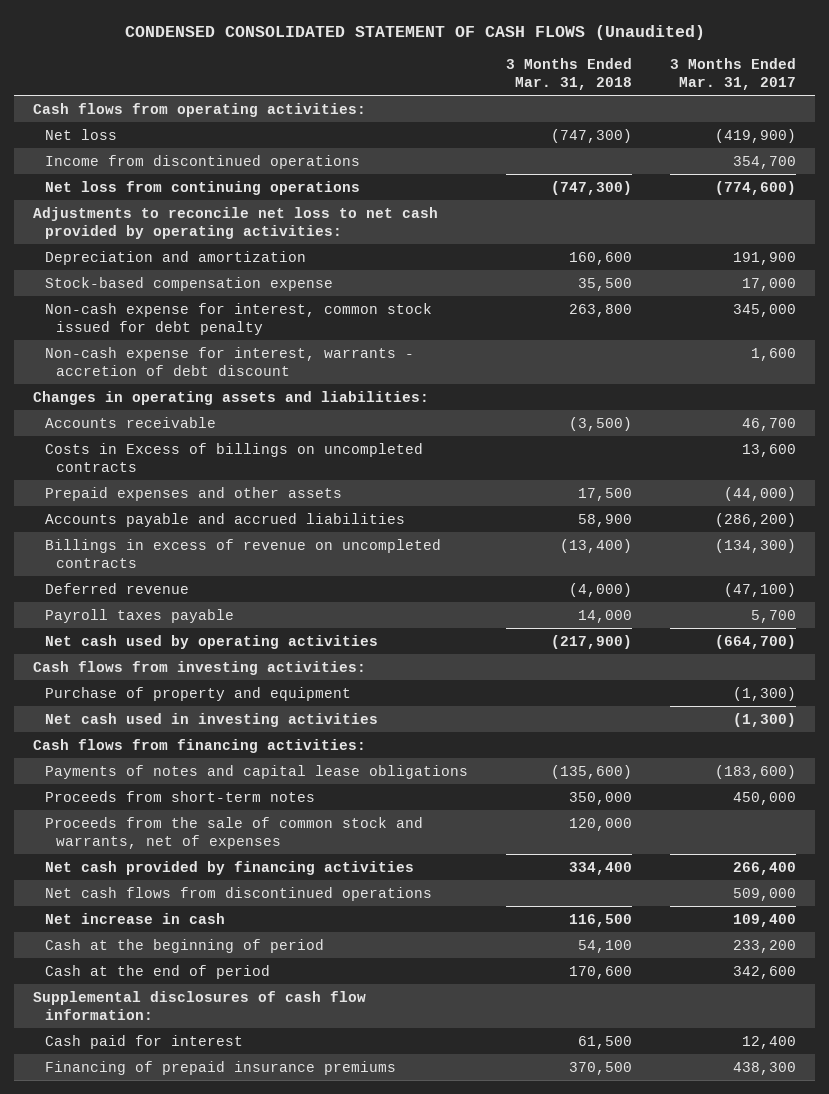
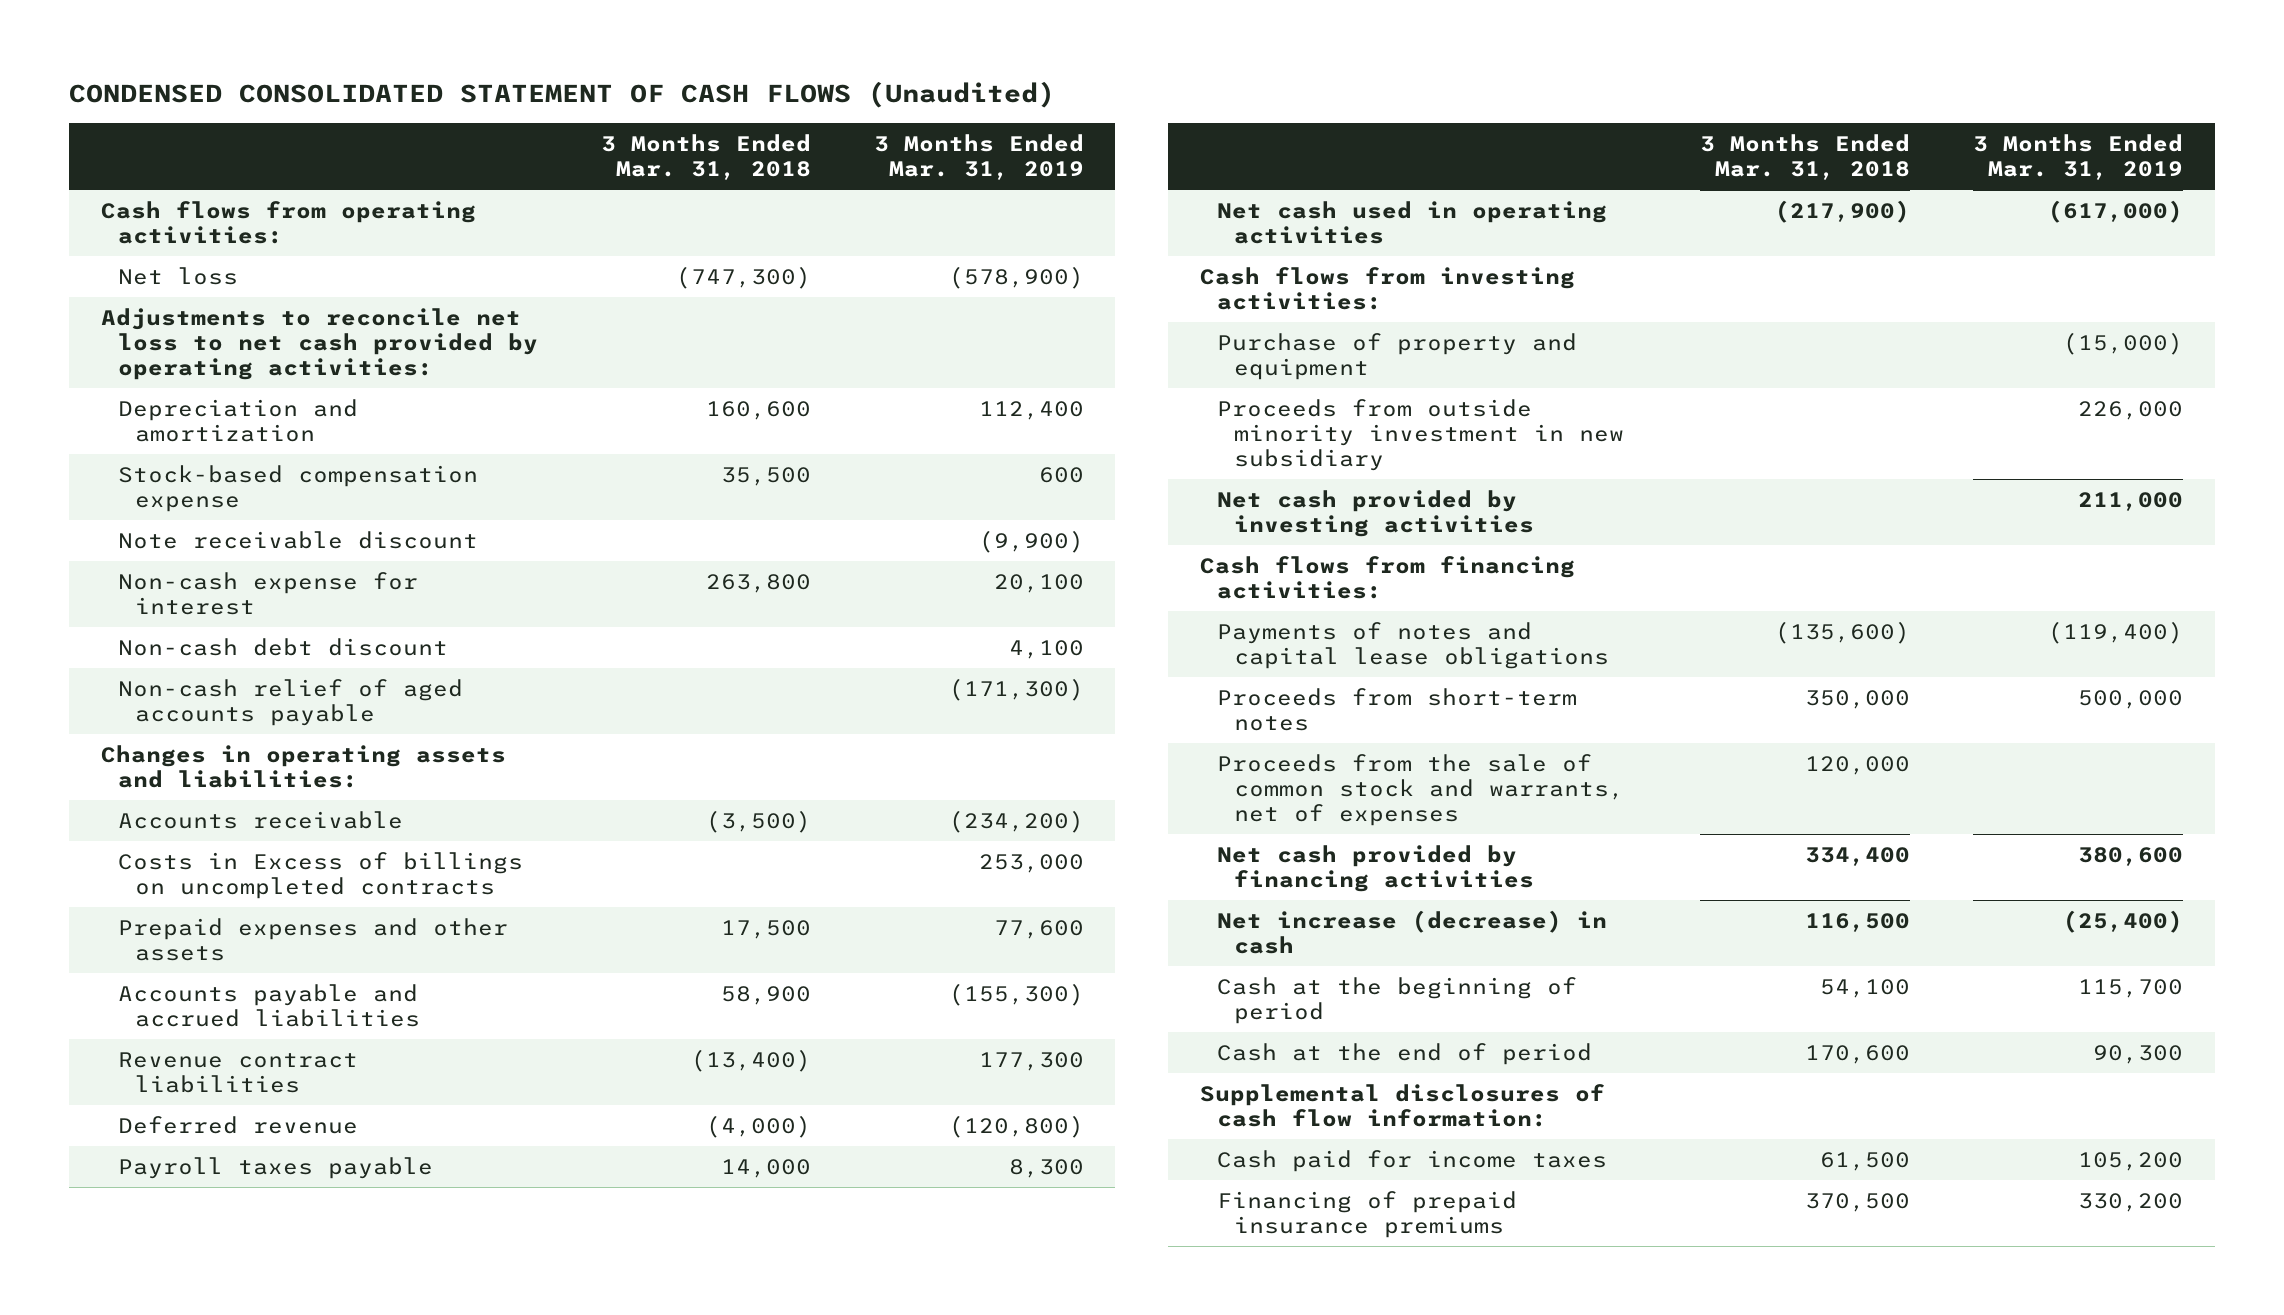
[670,58,797,90] 3 Months Ended Mar. 31, 2017 -> none
none -> [873,134,1084,181] 3 Months Ended Mar. 31, 2019
[44,154,360,169] Income from discontinued operations -> none
[44,180,360,195] Net loss from continuing operations -> none
none -> [117,530,478,549] Note receivable discount
[44,302,432,335] Non-cash expense for interest, common stock issued for debt penalty -> [117,571,418,615] Non-cash expense for interest
[44,346,414,376] Non-cash expense for interest, warrants - accretion of debt discount -> [117,637,448,656] Non-cash debt discount
none -> [117,678,463,726] Non-cash relief of aged accounts payable
[44,538,441,568] Billings in excess of revenue on uncompleted contracts -> [117,1051,358,1093] Revenue contract liabilities
[44,634,378,649] Net cash used by operating activities -> [1217,200,1608,244] Net cash used in operating activities
none -> [1217,398,1625,472] Proceeds from outside minority investment in new subsidiary
[44,712,378,727] Net cash used in investing activities -> [1217,489,1535,537] Net cash provided by investing activities
[44,886,432,901] Net cash flows from discontinued operations -> none
[44,912,225,924] Net increase in cash -> [1217,909,1608,954] Net increase (decrease) in cash
[44,1034,243,1049] Cash paid for interest -> [1217,1149,1608,1172] Cash paid for income taxes

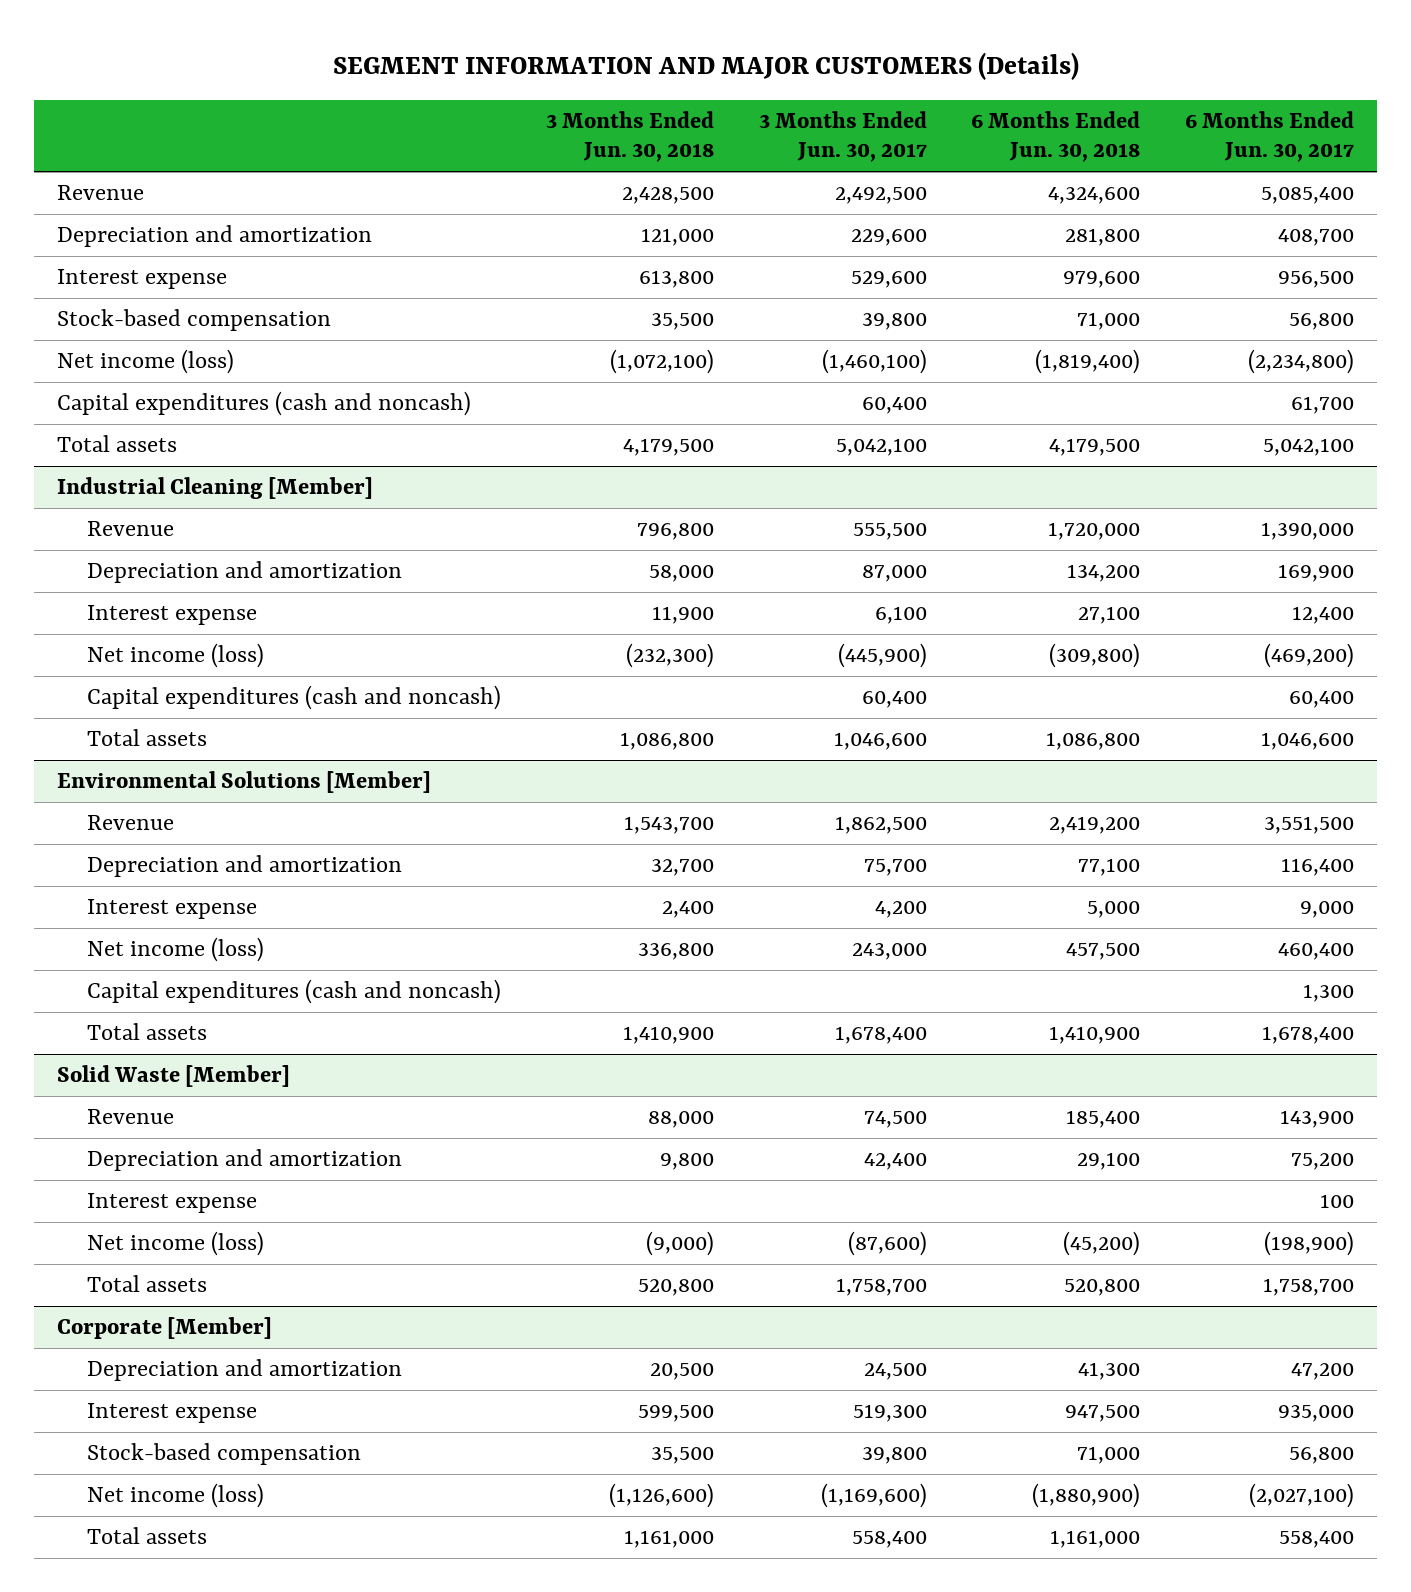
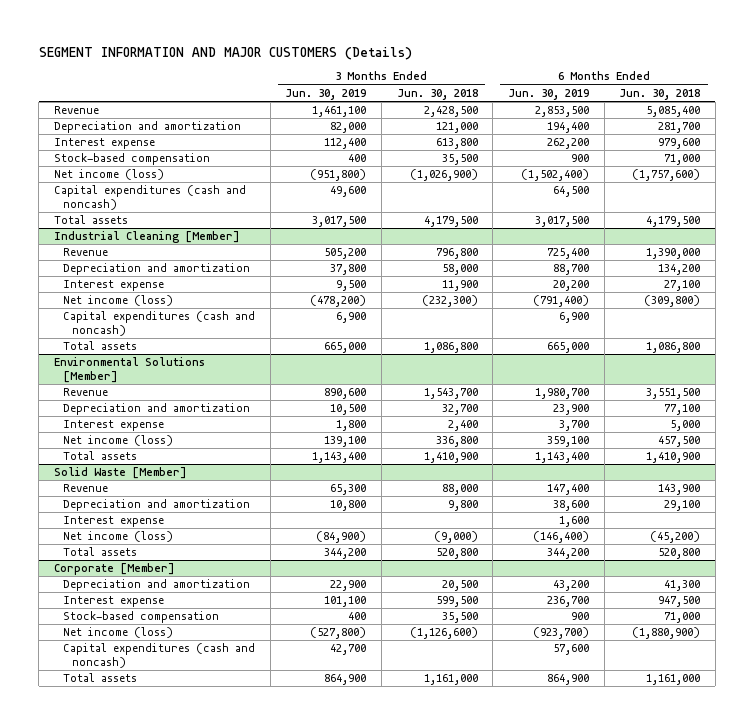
[758,110,927,163] 3 Months Ended Jun. 30, 2017 -> none
[1185,110,1355,163] 6 Months Ended Jun. 30, 2017 -> none
none -> [285,88,367,100] Jun. 30, 2019
none -> [507,88,589,100] Jun. 30, 2019
[1048,187,1141,205] 4,324,600 -> [646,106,701,118] 5,085,400
[1065,228,1141,247] 281,800 -> [658,122,701,134] 281,700
[609,349,714,375] (1,072,100) -> [409,169,478,182] (1,026,900)
[1035,349,1141,375] (1,819,400) -> [632,169,701,182] (1,757,600)
[1048,522,1141,541] 1,720,000 -> [646,248,701,260] 1,390,000
[1049,816,1141,835] 2,419,200 -> [646,388,701,400] 3,551,500
[86,979,501,1005] Capital expenditures (cash and noncash) -> none
[1066,1110,1141,1129] 185,400 -> [658,484,701,496] 143,900
none -> [62,643,255,668] Capital expenditures (cash and noncash)

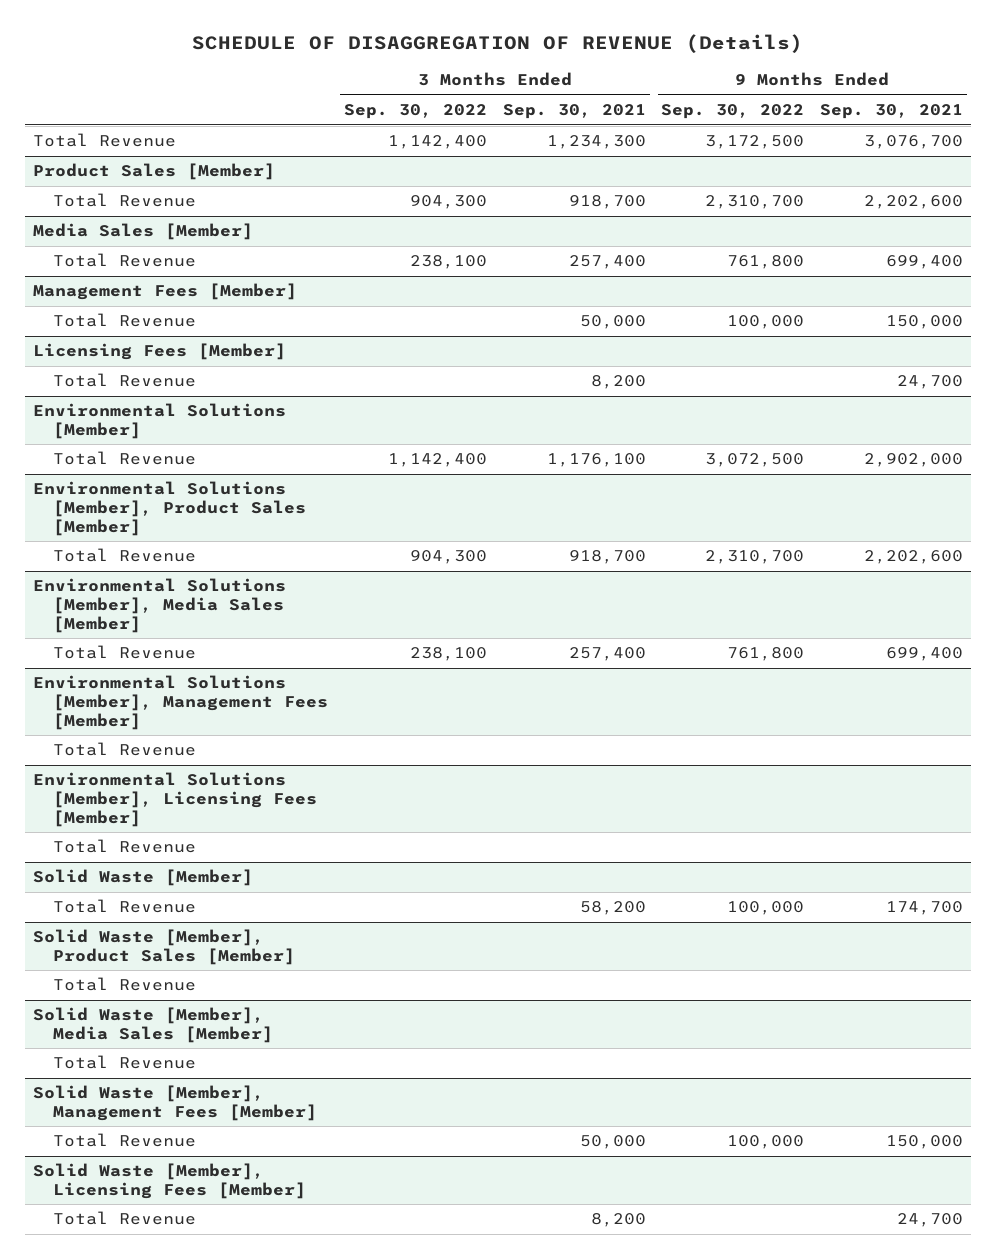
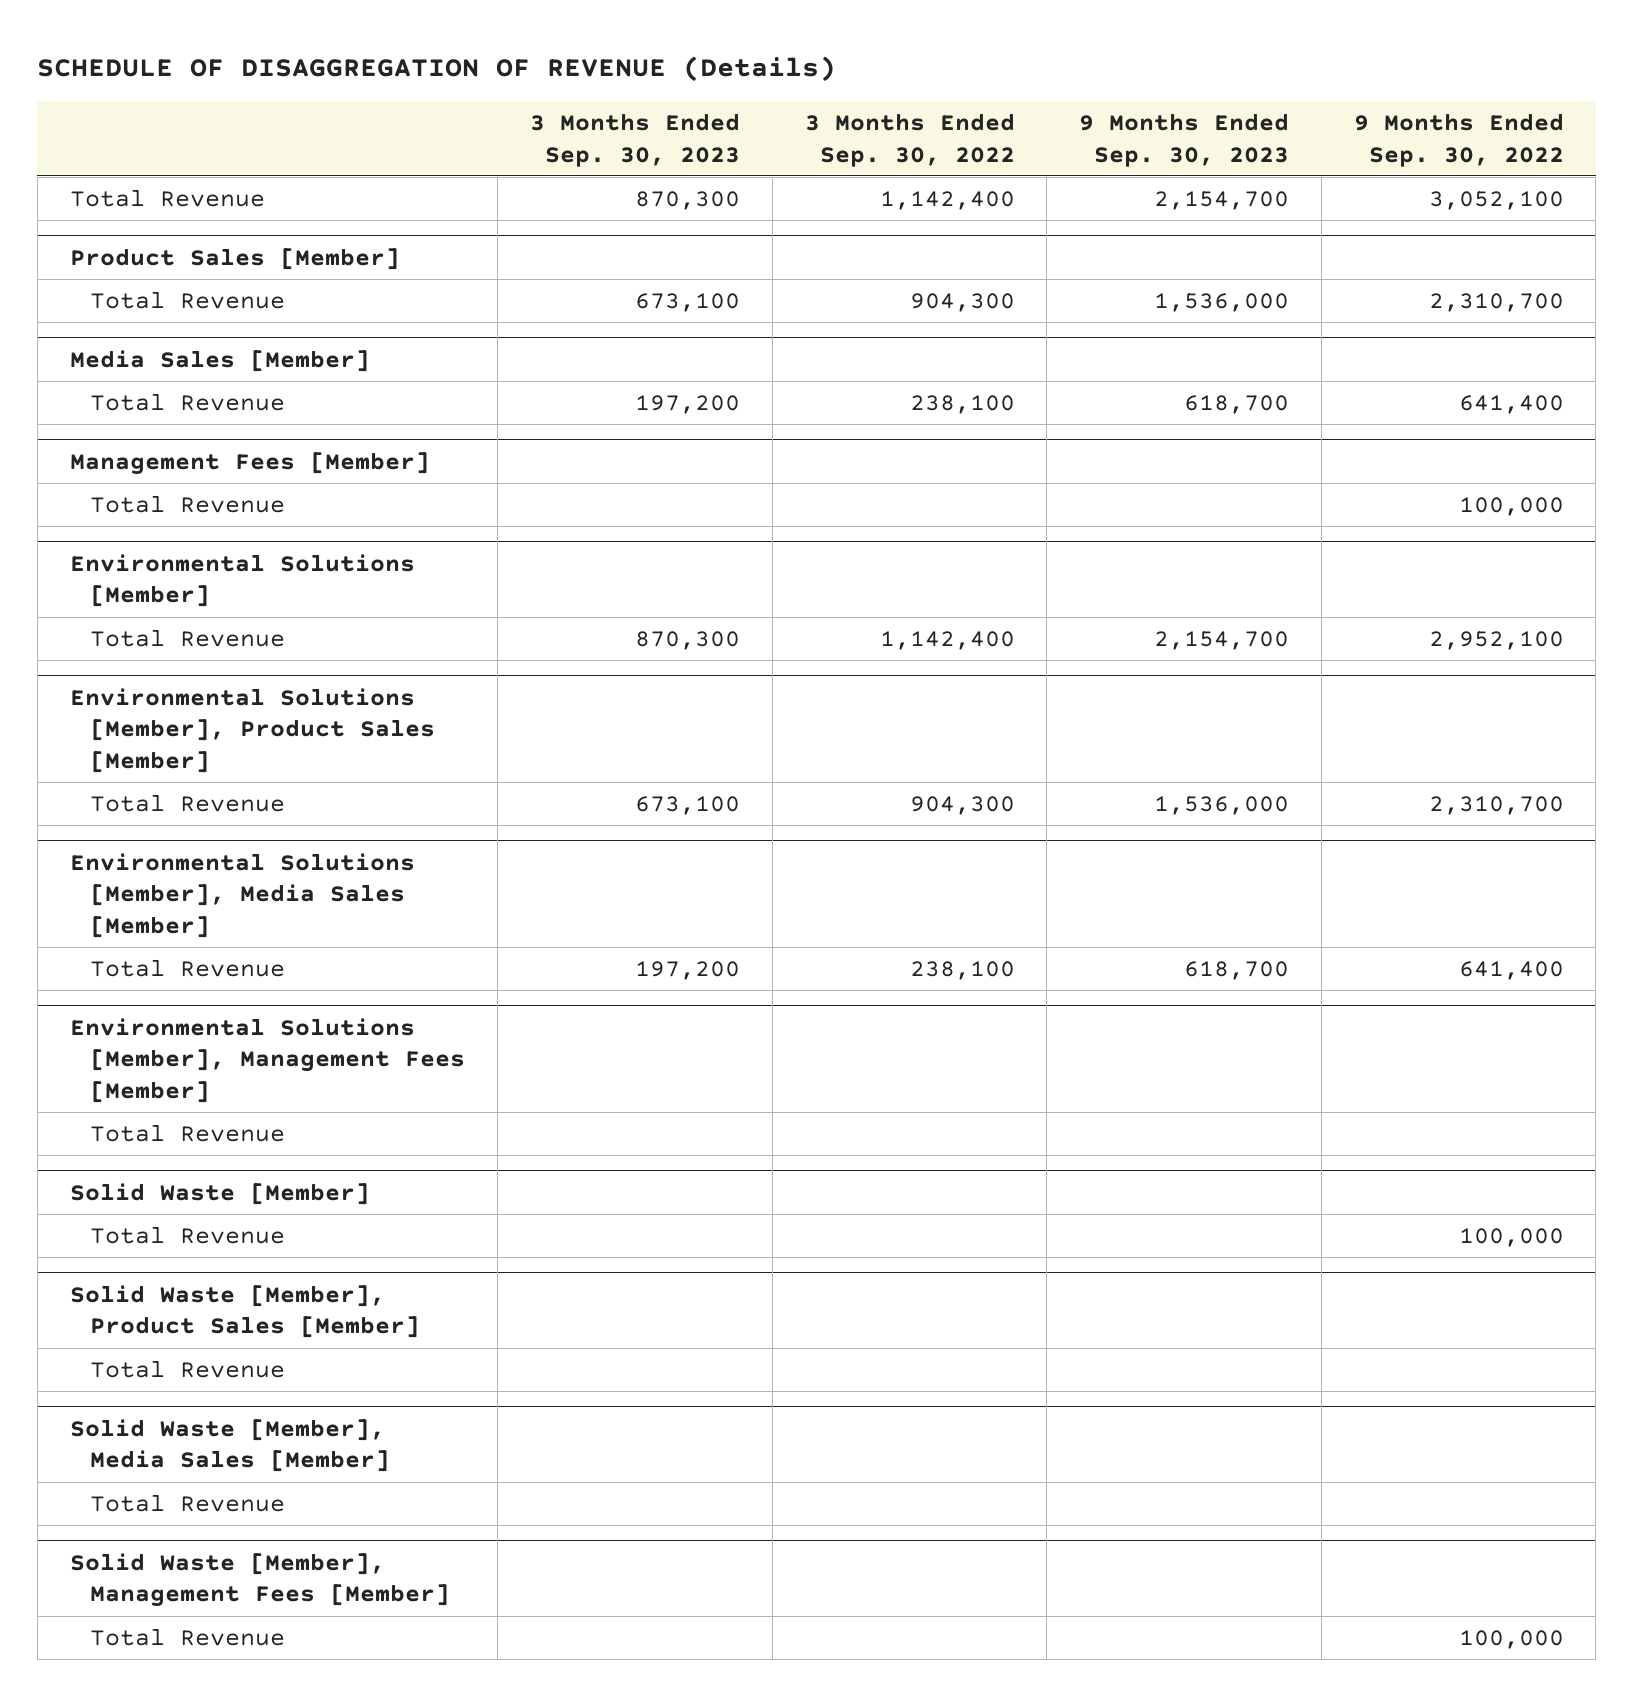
[502,104,646,120] Sep. 30, 2021 -> none
[820,104,964,120] Sep. 30, 2021 -> none
none -> [530,113,741,167] 3 Months Ended Sep. 30, 2023
none -> [1079,113,1290,167] 9 Months Ended Sep. 30, 2023
[705,135,805,150] 3,172,500 -> [1428,190,1564,210] 3,052,100
[727,255,805,270] 761,800 -> [1458,394,1564,414] 641,400
[32,343,286,361] Licensing Fees [Member] -> none
[53,373,197,388] Total Revenue -> none
[705,453,805,468] 3,072,500 -> [1428,630,1564,650] 2,952,100
[727,647,805,662] 761,800 -> [1458,960,1564,980] 641,400
[32,772,318,827] Environmental Solutions [Member], Licensing Fees [Member] -> none
[53,839,197,854] Total Revenue -> none
[32,1163,307,1199] Solid Waste [Member], Licensing Fees [Member] -> none
[53,1211,197,1226] Total Revenue -> none

